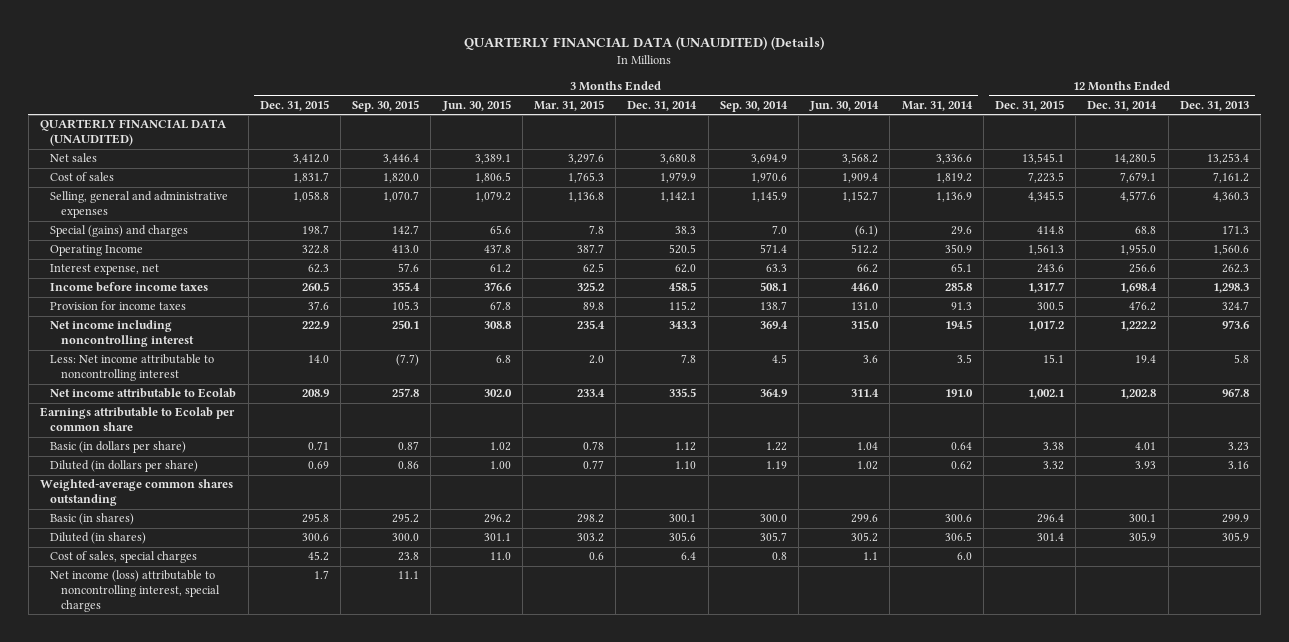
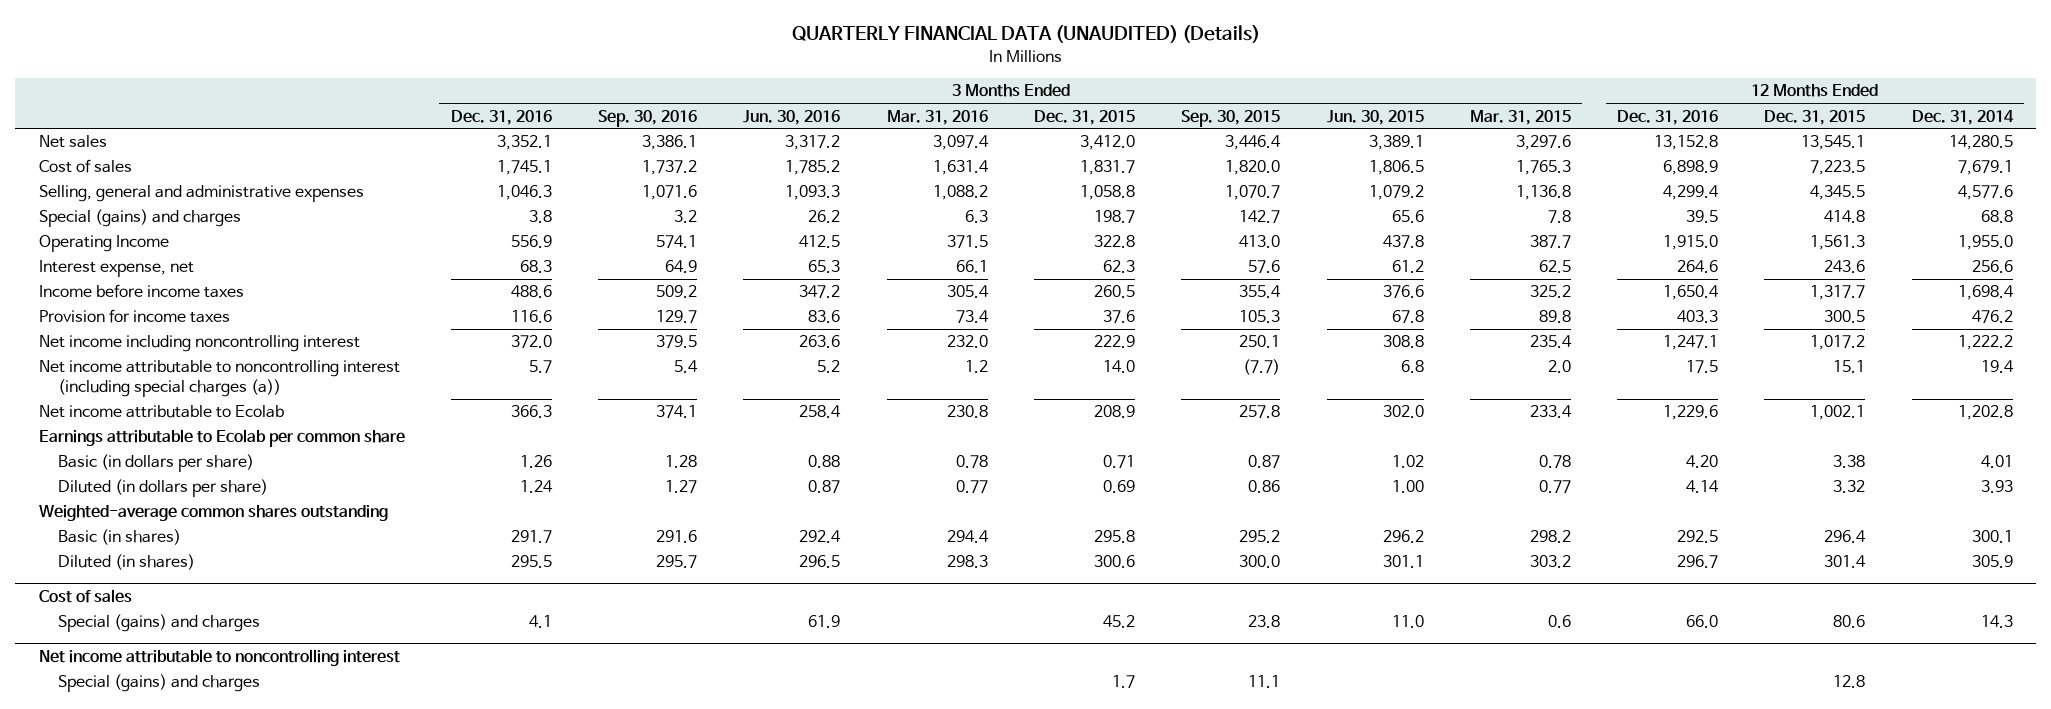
[627,100,698,111] Dec. 31, 2014 -> none
[719,100,788,112] Sep. 30, 2014 -> none
[809,100,880,111] Jun. 30, 2014 -> none
[901,100,973,111] Mar. 31, 2014 -> none
[1179,100,1249,111] Dec. 31, 2013 -> none
none -> [450,109,552,125] Dec. 31, 2016
none -> [598,109,698,127] Sep. 30, 2016
none -> [743,109,841,125] Jun. 30, 2016
none -> [886,109,988,125] Mar. 31, 2016
none -> [1617,109,1719,125] Dec. 31, 2016
[39,119,227,147] QUARTERLY FINANCIAL DATA (UNAUDITED) -> none
[50,354,215,382] Less: Net income attributable to noncontrolling interest -> [38,360,400,398] Net income attributable to noncontrolling interest (including special charges (a))
[50,551,198,564] Cost of sales, special charges -> none
[50,570,221,612] Net income (loss) attributable to noncontrolling interest, special charges -> none
none -> [38,589,132,604] Cost of sales
none -> [58,614,261,633] Special (gains) and charges
none -> [38,649,400,667] Net income attributable to noncontrolling interest
none -> [58,674,261,693] Special (gains) and charges

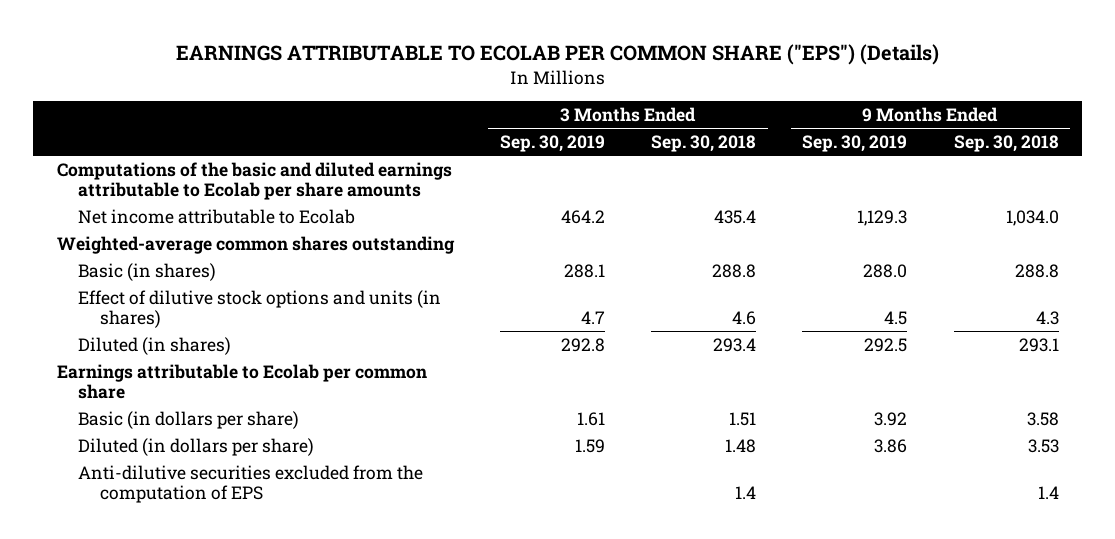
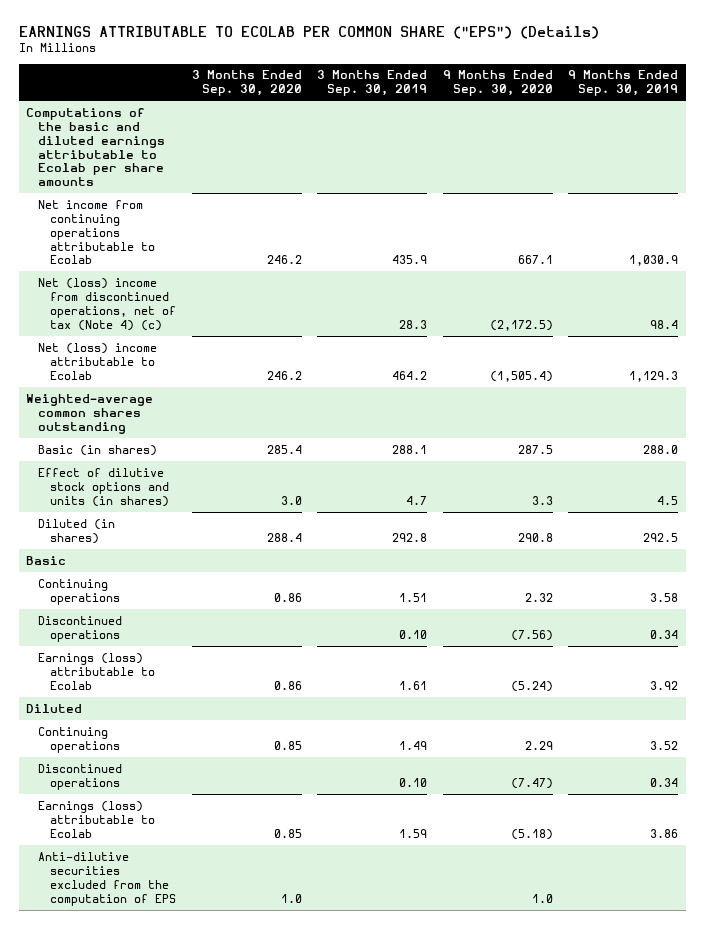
[651,134,757,152] Sep. 30, 2018 -> none
[953,134,1059,152] Sep. 30, 2018 -> none
none -> [191,70,302,97] 3 Months Ended Sep. 30, 2020
none -> [442,70,553,97] 9 Months Ended Sep. 30, 2020
none -> [38,199,156,265] Net income from continuing operations attributable to Ecolab
none -> [38,277,177,331] Net (loss) income from discontinued operations, net of tax (Note 4) (c)
[78,208,356,224] Net income attributable to Ecolab -> [38,342,158,380] Net (loss) income attributable to Ecolab
[56,363,427,399] Earnings attributable to Ecolab per common share -> none
none -> [26,555,67,565] Basic
none -> [38,578,121,605] Continuing operations
none -> [38,615,123,642] Discontinued operations
[78,410,300,429] Basic (in dollars per share) -> [38,652,156,690] Earnings (loss) attributable to Ecolab
none -> [26,703,83,713] Diluted
none -> [38,726,121,753] Continuing operations
none -> [38,763,123,790] Discontinued operations
[78,437,315,456] Diluted (in dollars per share) -> [38,800,156,838] Earnings (loss) attributable to Ecolab

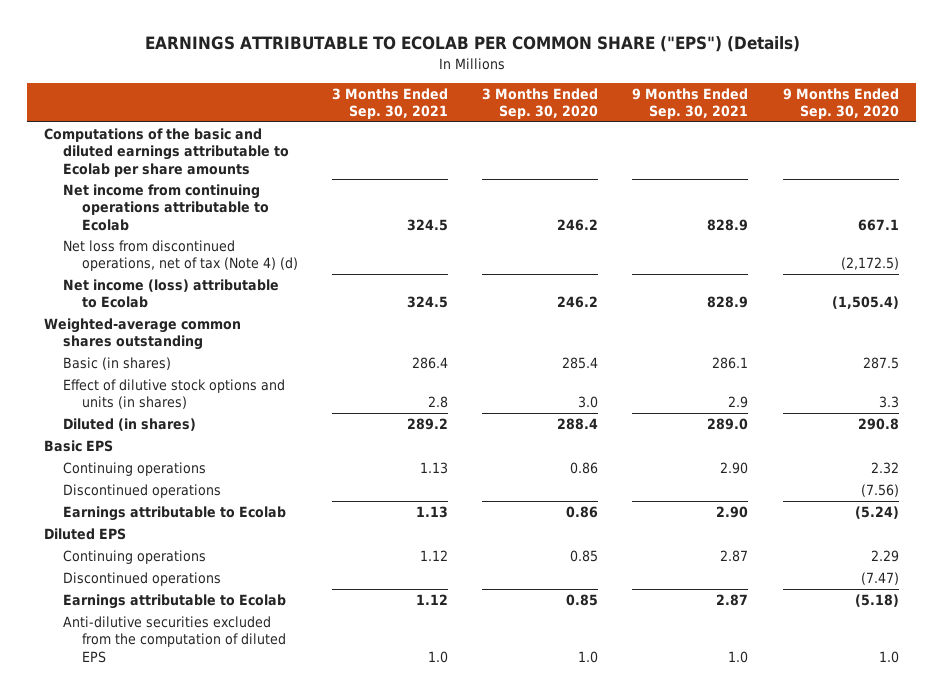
[317,70,428,97] 3 Months Ended Sep. 30, 2019 -> none
[568,70,679,97] 9 Months Ended Sep. 30, 2019 -> none
none -> [332,87,449,120] 3 Months Ended Sep. 30, 2021
none -> [632,87,749,120] 9 Months Ended Sep. 30, 2021
[38,277,177,331] Net (loss) income from discontinued operations, net of tax (Note 4) (c) -> [63,240,298,272] Net loss from discontinued operations, net of tax (Note 4) (d)
[38,342,158,380] Net (loss) income attributable to Ecolab -> [63,279,280,309] Net income (loss) attributable to Ecolab
[26,555,67,565] Basic -> [44,440,114,453] Basic EPS
[38,652,156,690] Earnings (loss) attributable to Ecolab -> [63,506,287,522] Earnings attributable to Ecolab
[26,703,83,713] Diluted -> [44,528,127,541] Diluted EPS
[38,800,156,838] Earnings (loss) attributable to Ecolab -> [63,594,287,610] Earnings attributable to Ecolab
[38,851,177,906] Anti-dilutive securities excluded from the computation of EPS -> [63,616,286,663] Anti-dilutive securities excluded from the computation of diluted EPS

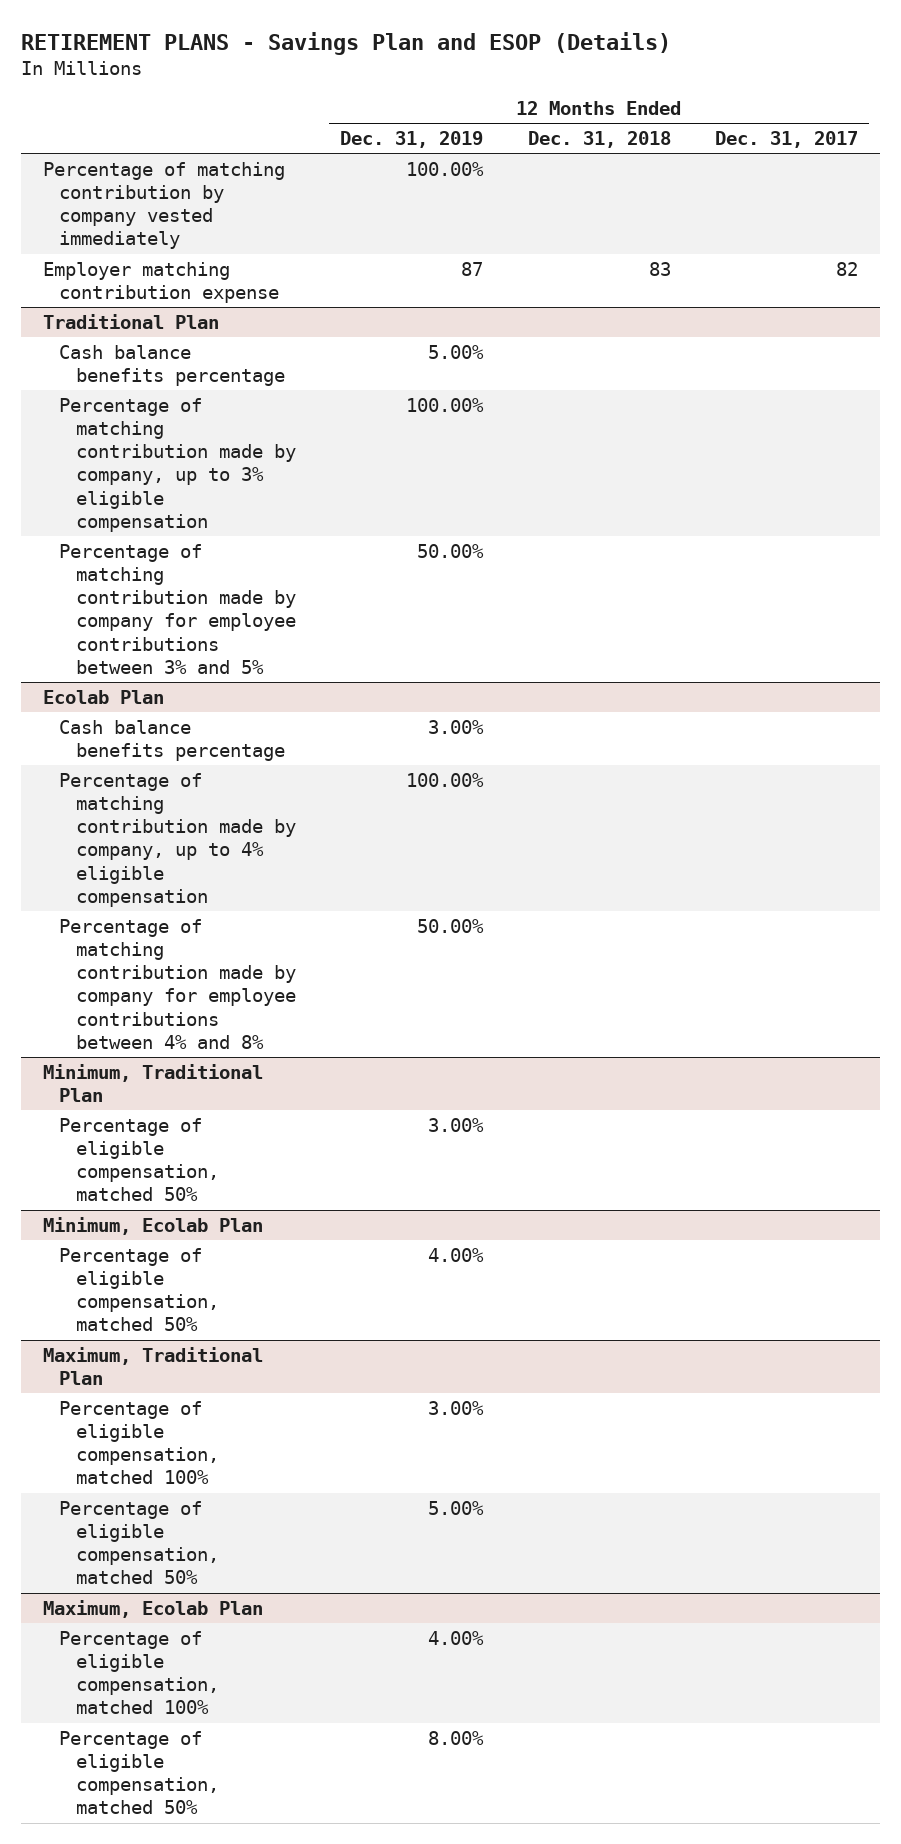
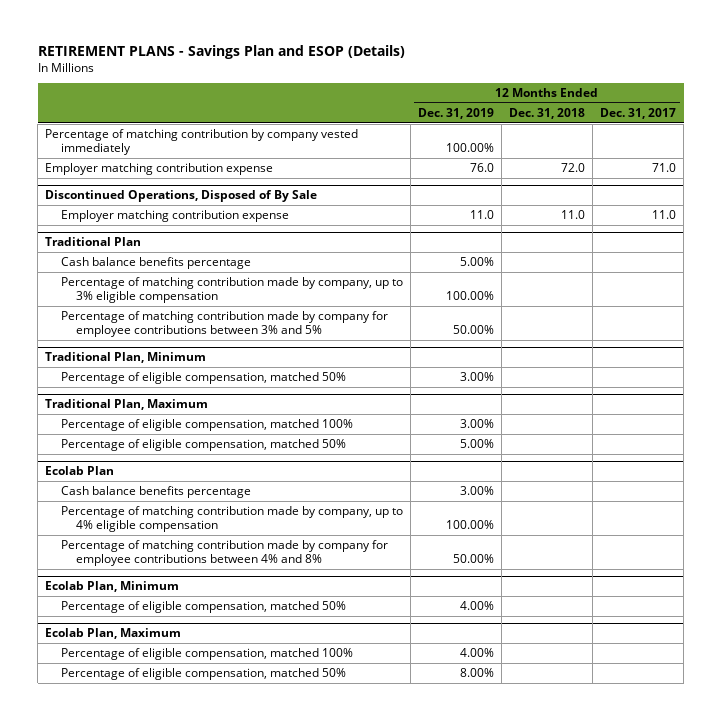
[461,261,484,276] 87 -> [469,162,494,172] 76.0
[648,261,671,276] 83 -> [560,162,585,172] 72.0
[836,261,859,276] 82 -> [652,162,677,172] 71.0
none -> [45,190,318,203] Discontinued Operations, Disposed of By Sale
none -> [60,209,289,222] Employer matching contribution expense
none -> [45,352,207,364] Traditional Plan, Minimum
none -> [60,371,346,384] Percentage of eligible compensation, matched 50%
none -> [45,399,209,411] Traditional Plan, Maximum
none -> [60,418,353,431] Percentage of eligible compensation, matched 100%
none -> [60,438,346,451] Percentage of eligible compensation, matched 50%
[43,1063,264,1102] Minimum, Traditional Plan -> none
[59,1117,219,1202] Percentage of eligible compensation, matched 50% -> none
[43,1216,264,1235] Minimum, Ecolab Plan -> [45,581,180,593] Ecolab Plan, Minimum
[43,1346,264,1385] Maximum, Traditional Plan -> none
[59,1400,219,1485] Percentage of eligible compensation, matched 100% -> none
[59,1500,219,1585] Percentage of eligible compensation, matched 50% -> none
[43,1599,264,1618] Maximum, Ecolab Plan -> [45,628,182,640] Ecolab Plan, Maximum

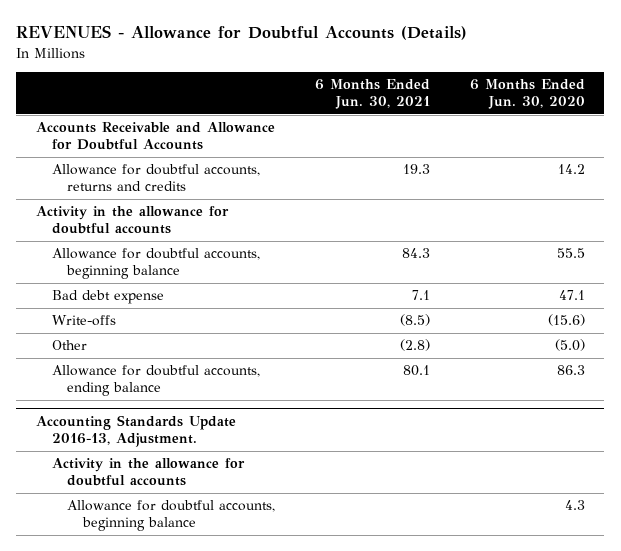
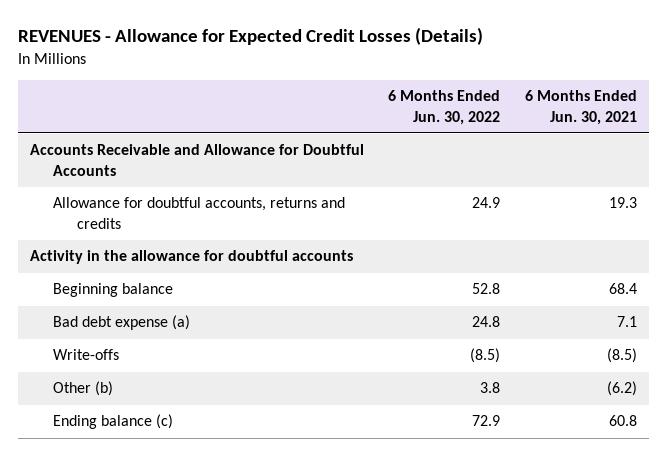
[16,25,468,41] REVENUES - Allowance for Doubtful Accounts (Details) -> [17,27,483,46] REVENUES - Allowance for Expected Credit Losses (Details)
[469,79,585,110] 6 Months Ended Jun. 30, 2020 -> none
none -> [388,90,501,125] 6 Months Ended Jun. 30, 2022
[51,248,260,280] Allowance for doubtful accounts, beginning balance -> [53,283,174,298] Beginning balance
[401,248,430,259] 84.3 -> [608,283,637,295] 68.4
[51,290,164,305] Bad debt expense -> [53,315,191,331] Bad debt expense (a)
[36,414,237,448] Accounting Standards Update 2016-13, Adjustment. -> none
[51,458,245,487] Activity in the allowance for doubtful accounts -> none
[67,500,276,532] Allowance for doubtful accounts, beginning balance -> none
[51,340,87,351] Other -> [53,381,114,397] Other (b)
[399,339,430,352] (2.8) -> [606,381,637,397] (6.2)
[51,365,260,397] Allowance for doubtful accounts, ending balance -> [53,414,174,430] Ending balance (c)
[402,365,430,377] 80.1 -> [608,415,637,427] 60.8

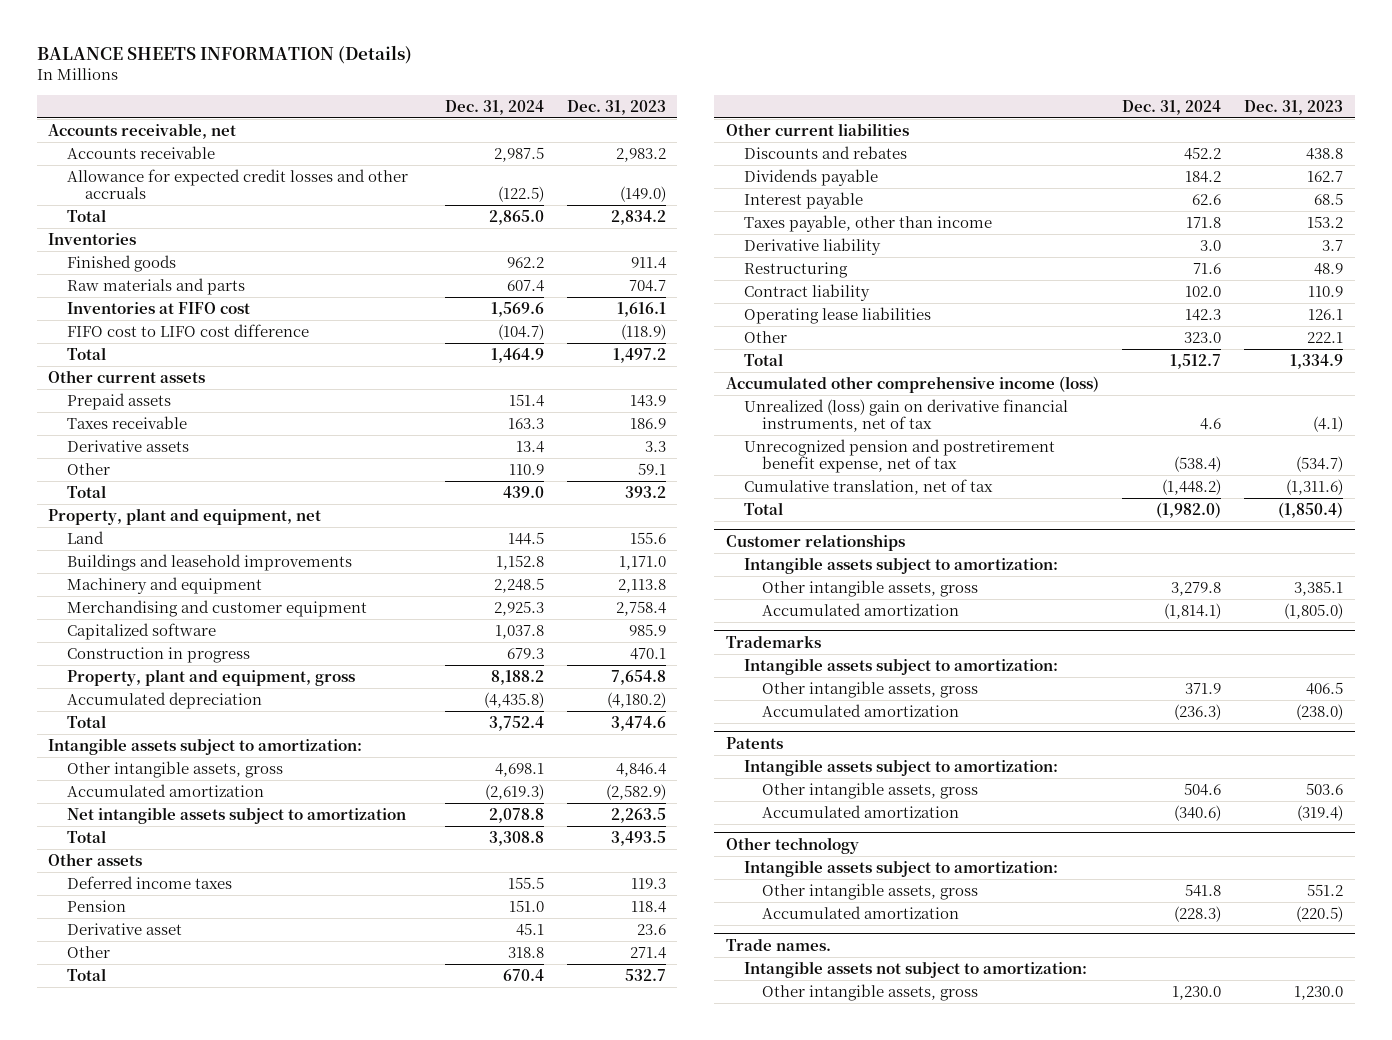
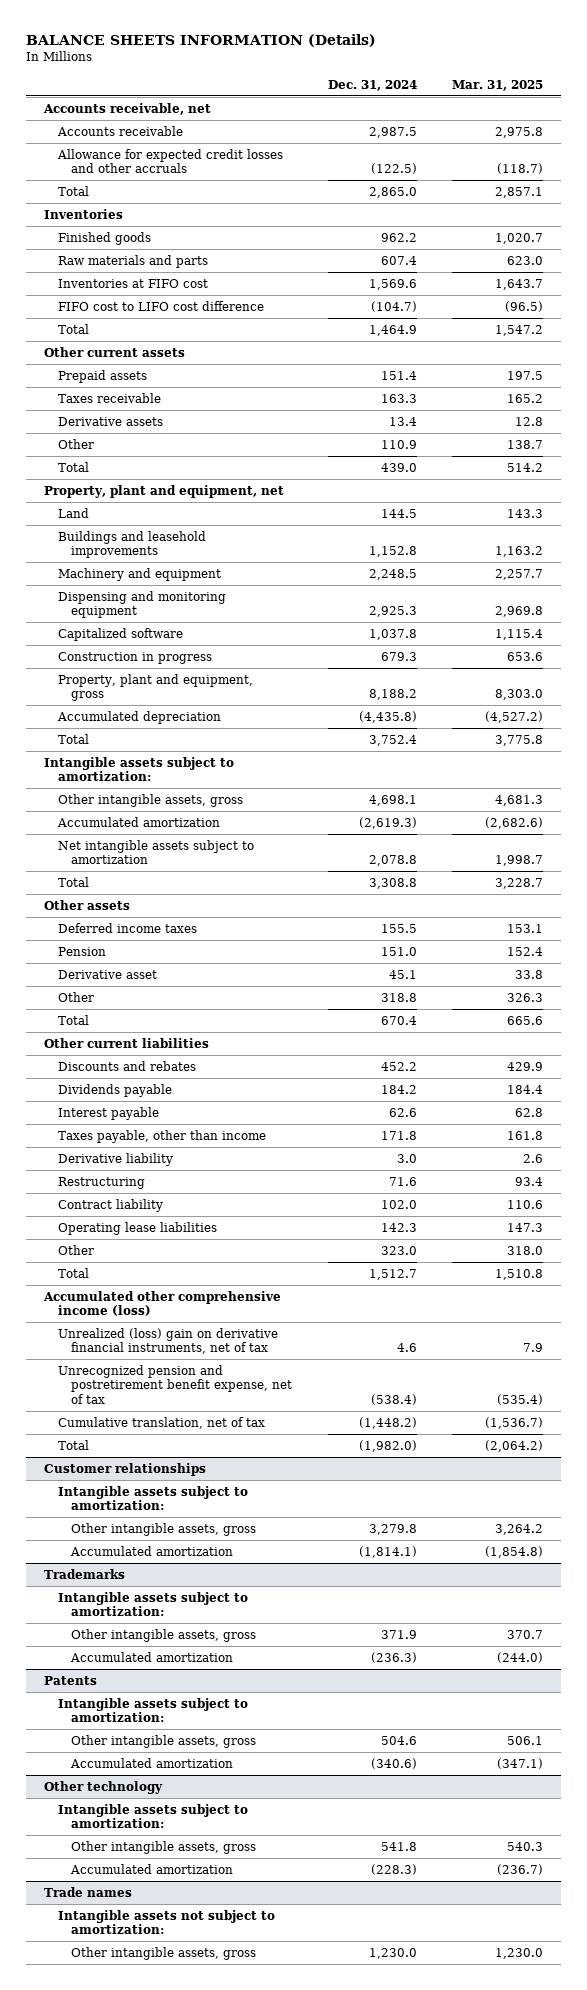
[566,99,666,115] Dec. 31, 2023 -> none
none -> [452,79,544,91] Mar. 31, 2025
[66,599,367,617] Merchandising and customer equipment -> [57,590,226,619] Dispensing and monitoring equipment
[725,938,831,951] Trade names. -> [43,1886,132,1897] Trade names

